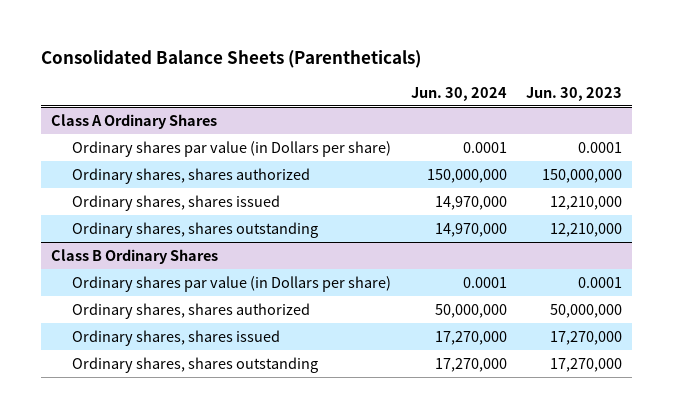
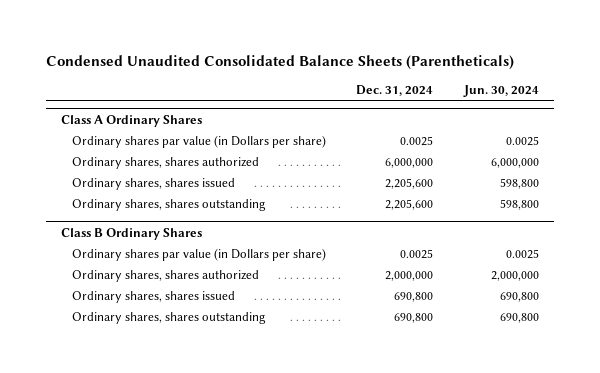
[41,49,422,68] Consolidated Balance Sheets (Parentheticals) -> [45,55,514,71] Condensed Unaudited Consolidated Balance Sheets (Parentheticals)
[526,86,623,101] Jun. 30, 2023 -> none
none -> [356,85,434,97] Dec. 31, 2024
[462,142,507,154] 0.0001 -> [506,135,540,146] 0.0025
[426,169,507,184] 150,000,000 -> [491,157,540,168] 6,000,000
[434,196,507,211] 14,970,000 -> [500,177,540,189] 598,800
[434,223,507,238] 14,970,000 -> [500,198,540,210] 598,800
[462,277,507,289] 0.0001 -> [506,248,540,259] 0.0025
[434,304,507,319] 50,000,000 -> [491,270,540,281] 2,000,000
[434,331,507,346] 17,270,000 -> [500,291,540,302] 690,800
[434,358,507,373] 17,270,000 -> [500,312,540,323] 690,800

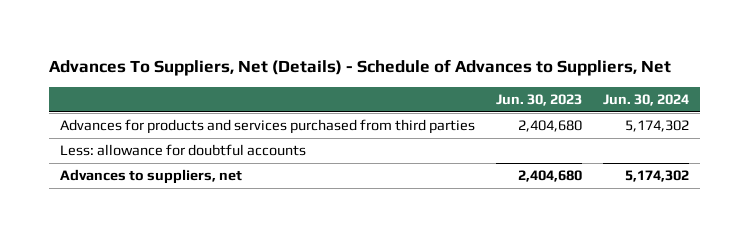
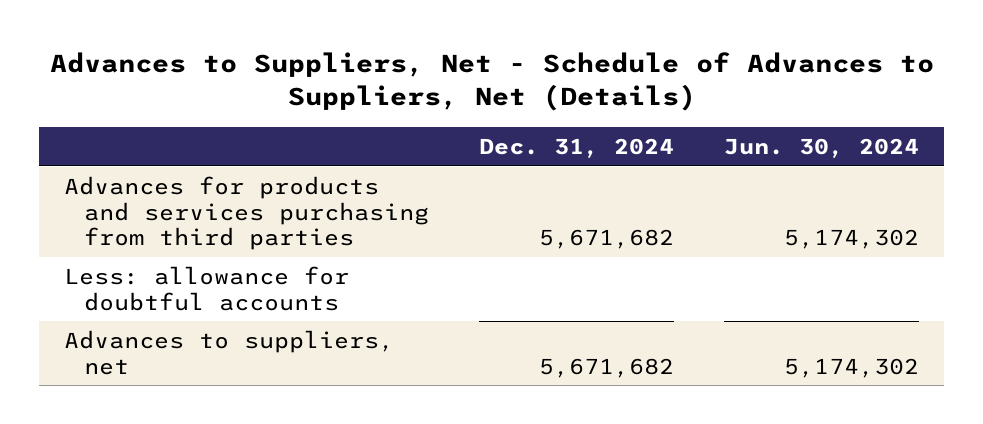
[49,58,672,76] Advances To Suppliers, Net (Details) - Schedule of Advances to Suppliers, Net -> [49,52,934,112] Advances to Suppliers, Net - Schedule of Advances to Suppliers, Net (Details)
[496,93,583,106] Jun. 30, 2023 -> none
none -> [479,137,675,158] Dec. 31, 2024
[59,119,475,135] Advances for products and services purchased from third parties -> [64,175,430,251] Advances for products and services purchasing from third parties

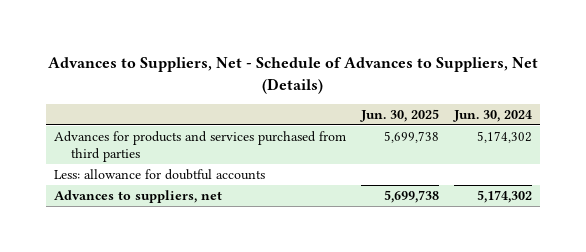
[479,137,675,158] Dec. 31, 2024 -> none
none -> [359,108,439,122] Jun. 30, 2025
[64,175,430,251] Advances for products and services purchasing from third parties -> [53,131,346,163] Advances for products and services purchased from third parties

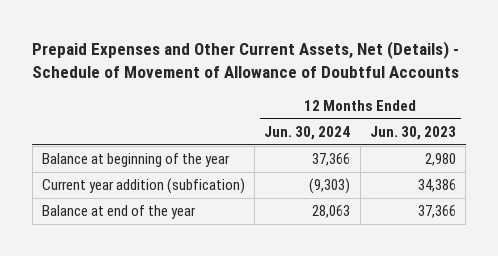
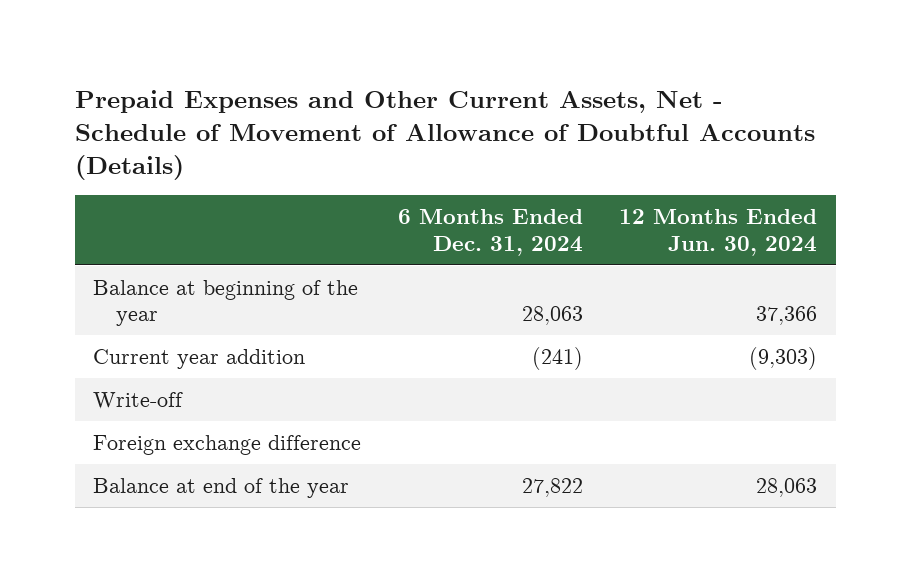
[32,41,460,79] Prepaid Expenses and Other Current Assets, Net (Details) - Schedule of Movement of Allowance of Doubtful Accounts -> [74,89,815,181] Prepaid Expenses and Other Current Assets, Net - Schedule of Movement of Allowance of Doubtful Accounts (Details)
[369,126,456,141] Jun. 30, 2023 -> none
none -> [397,209,583,256] 6 Months Ended Dec. 31, 2024
[42,178,246,195] Current year addition (subfication) -> [92,348,305,369] Current year addition
none -> [92,391,183,409] Write-off
none -> [92,434,361,455] Foreign exchange difference

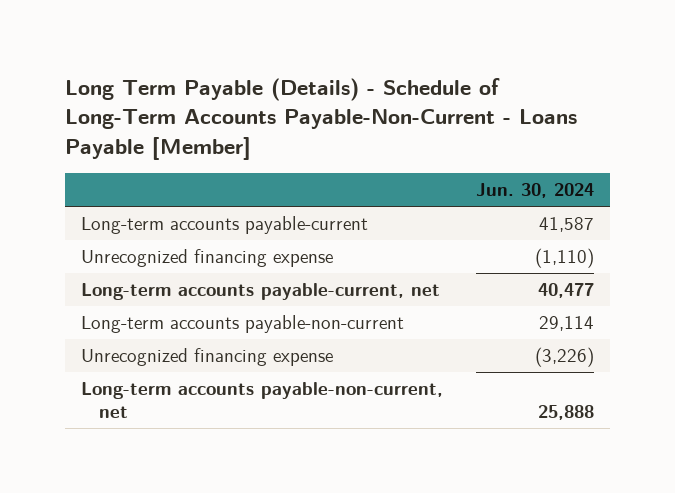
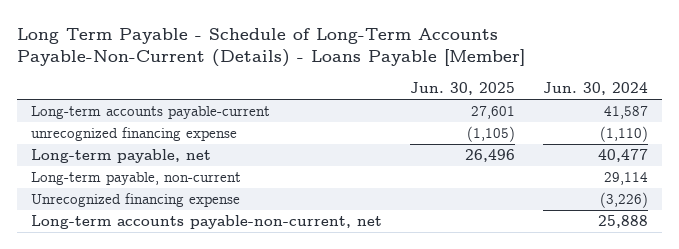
[65,77,578,160] Long Term Payable (Details) - Schedule of Long-Term Accounts Payable-Non-Current - Loans Payable [Member] -> [16,27,525,68] Long Term Payable - Schedule of Long-Term Accounts Payable-Non-Current (Details) - Loans Payable [Member]
none -> [410,82,516,96] Jun. 30, 2025
[81,249,334,268] Unrecognized financing expense -> [30,127,237,142] unrecognized financing expense
[81,283,441,301] Long-term accounts payable-current, net -> [30,149,211,164] Long-term payable, net
[81,315,405,334] Long-term accounts payable-non-current -> [30,172,241,186] Long-term payable, non-current

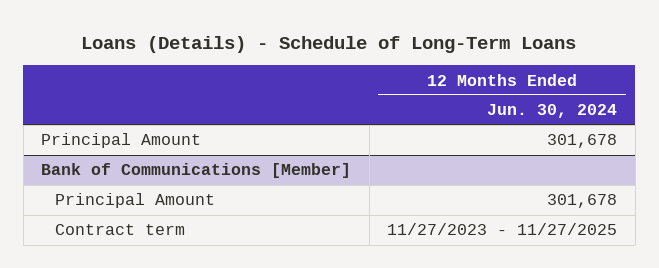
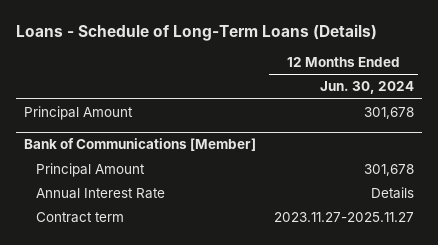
[81,35,577,53] Loans (Details) - Schedule of Long-Term Loans -> [15,23,377,41] Loans - Schedule of Long-Term Loans (Details)
none -> [35,188,165,200] Annual Interest Rate
[387,223,618,236] 11/27/2023 - 11/27/2025 -> [273,212,414,223] 2023.11.27-2025.11.27

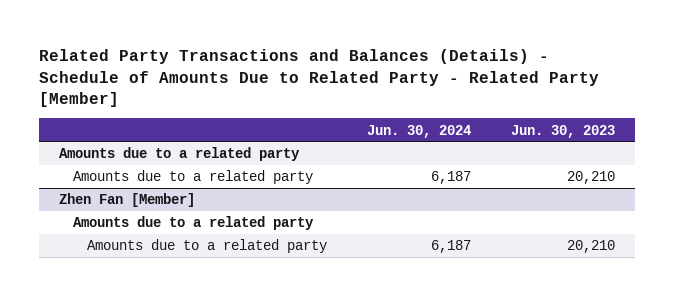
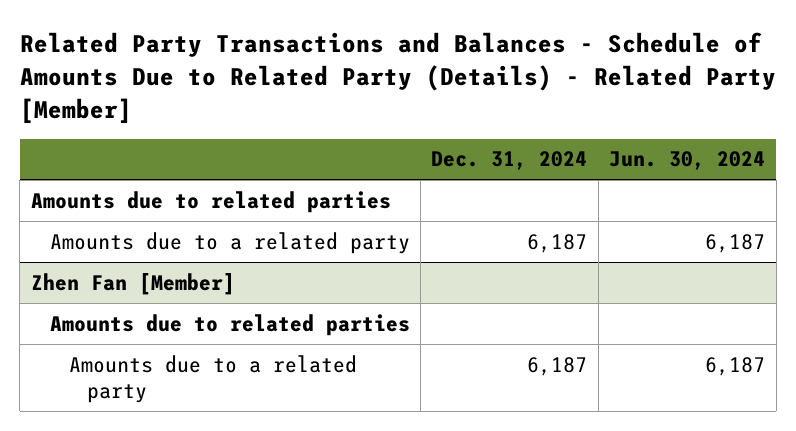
[38,48,599,108] Related Party Transactions and Balances (Details) - Schedule of Amounts Due to Related Party - Related Party [Member] -> [19,32,776,124] Related Party Transactions and Balances - Schedule of Amounts Due to Related Party (Details) - Related Party [Member]
[510,124,615,138] Jun. 30, 2023 -> none
none -> [431,151,588,171] Dec. 31, 2024
[58,147,300,162] Amounts due to a related party -> [30,190,391,213] Amounts due to related parties
[72,216,314,231] Amounts due to a related party -> [49,313,410,336] Amounts due to related parties

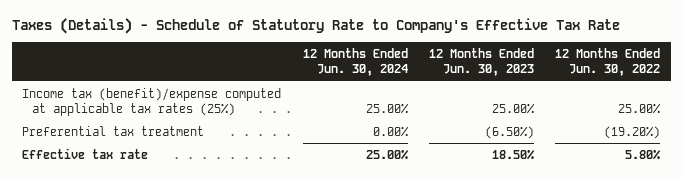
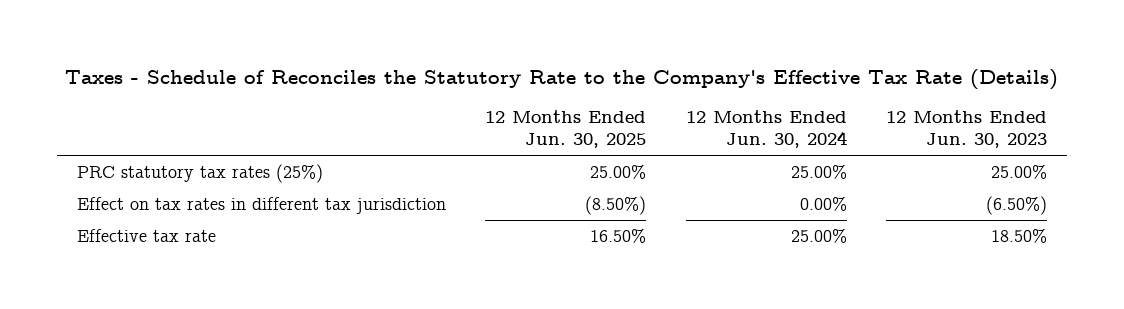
[11,18,620,35] Taxes (Details) - Schedule of Statutory Rate to Company's Effective Tax Rate -> [64,68,1058,90] Taxes - Schedule of Reconciles the Statutory Rate to the Company's Effective Tax Rate (Details)
[555,48,661,77] 12 Months Ended Jun. 30, 2022 -> none
none -> [485,110,647,149] 12 Months Ended Jun. 30, 2025
[22,87,282,116] Income tax (benefit)/expense computed at applicable tax rates (25%) -> [76,164,323,184] PRC statutory tax rates (25%)
[22,125,205,136] Preferential tax treatment -> [76,197,446,215] Effect on tax rates in different tax jurisdiction

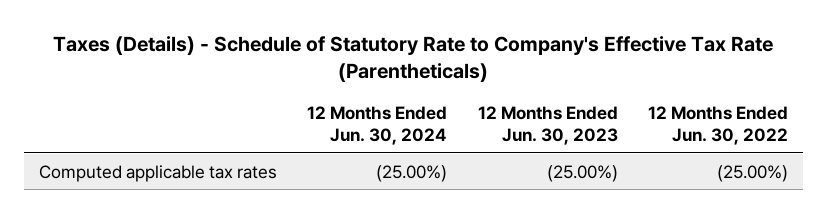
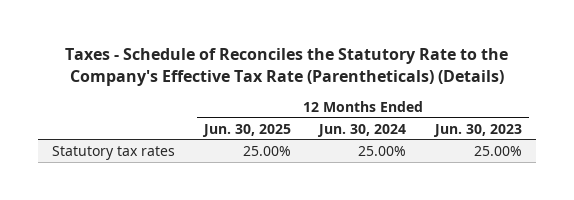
[53,35,774,83] Taxes (Details) - Schedule of Statutory Rate to Company's Effective Tax Rate (Parentheticals) -> [65,48,509,87] Taxes - Schedule of Reconciles the Statutory Rate to the Company's Effective Tax Rate (Parentheticals) (Details)
[647,106,788,146] 12 Months Ended Jun. 30, 2022 -> none
none -> [201,123,291,137] Jun. 30, 2025
[38,164,277,182] Computed applicable tax rates -> [52,145,176,160] Statutory tax rates
[376,164,448,182] (25.00%) -> [358,145,407,156] 25.00%
[546,164,618,182] (25.00%) -> [473,145,522,156] 25.00%

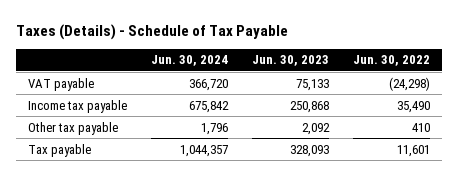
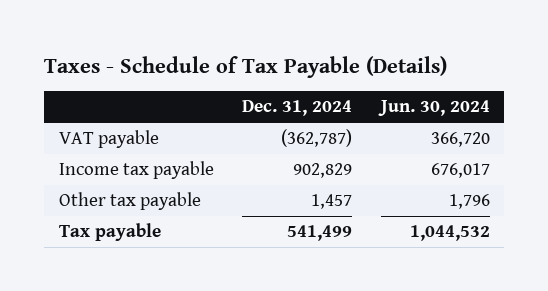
[15,23,288,40] Taxes (Details) - Schedule of Tax Payable -> [44,55,448,78] Taxes - Schedule of Tax Payable (Details)
[251,55,329,67] Jun. 30, 2023 -> none
[352,55,430,67] Jun. 30, 2022 -> none
none -> [242,100,353,117] Dec. 31, 2024
[188,100,229,113] 675,842 -> [430,163,490,179] 676,017
[179,144,228,157] 1,044,357 -> [409,225,490,242] 1,044,532

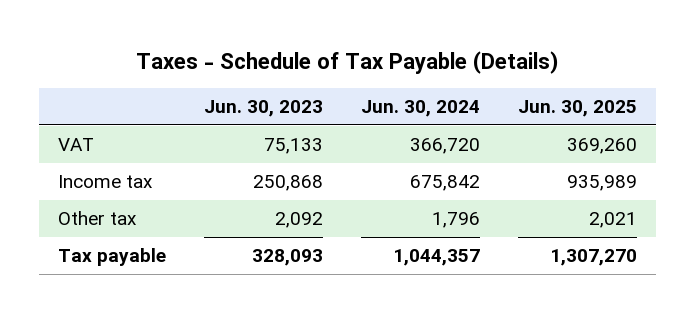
[242,100,353,117] Dec. 31, 2024 -> none
none -> [204,100,324,118] Jun. 30, 2023
none -> [518,100,638,118] Jun. 30, 2025
[58,130,159,149] VAT payable -> [58,138,95,152] VAT
[58,161,214,180] Income tax payable -> [58,175,154,189] Income tax
[430,163,490,179] 676,017 -> [410,175,481,192] 675,842
[58,192,201,211] Other tax payable -> [58,211,138,226] Other tax
[409,225,490,242] 1,044,532 -> [393,249,481,267] 1,044,357

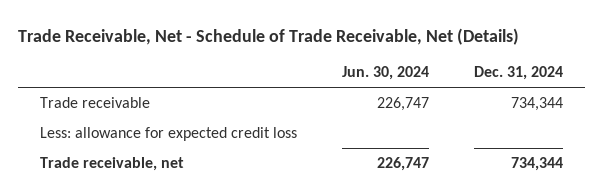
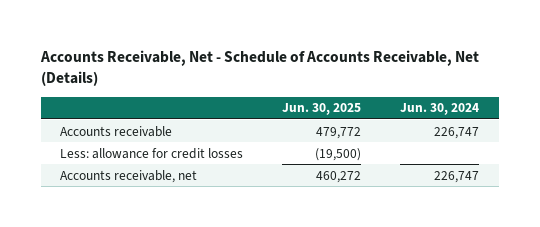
[18,27,520,45] Trade Receivable, Net - Schedule of Trade Receivable, Net (Details) -> [39,49,479,87] Accounts Receivable, Net - Schedule of Accounts Receivable, Net (Details)
[473,66,563,81] Dec. 31, 2024 -> none
none -> [282,103,362,116] Jun. 30, 2025
[40,96,151,108] Trade receivable -> [60,125,173,137] Accounts receivable
[40,126,298,141] Less: allowance for expected credit loss -> [60,147,244,159] Less: allowance for credit losses
[40,156,185,171] Trade receivable, net -> [60,169,198,183] Accounts receivable, net

